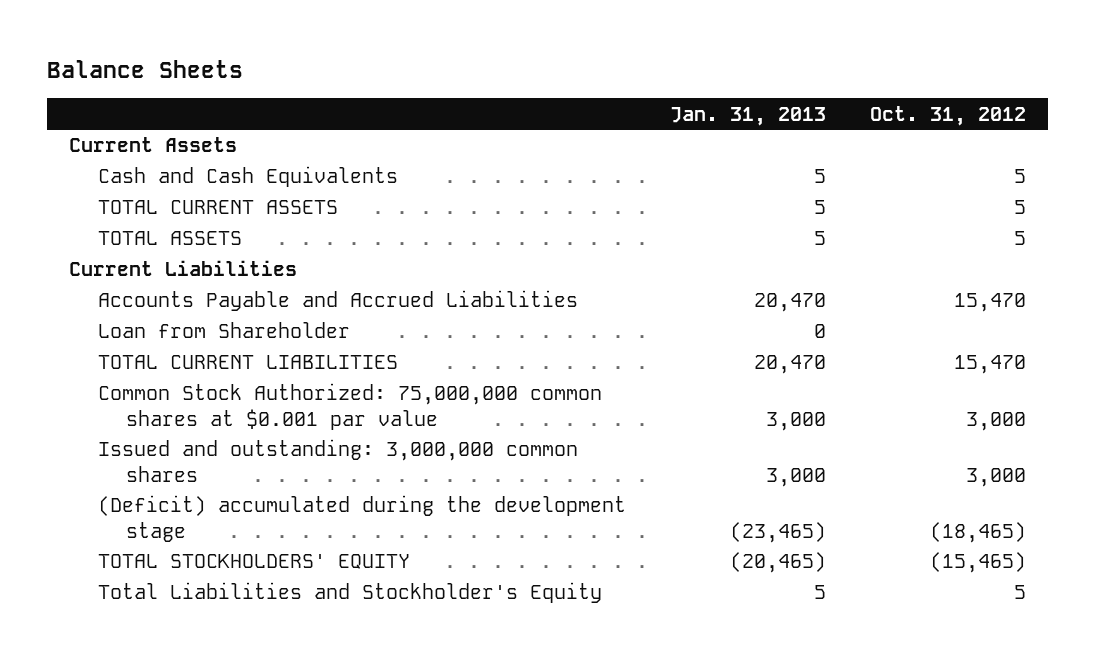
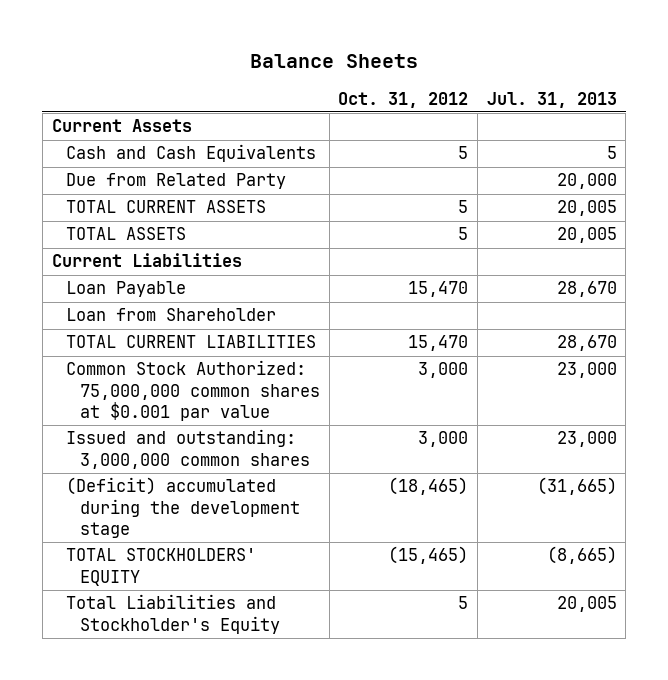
[669,106,826,126] Jan. 31, 2013 -> none
none -> [486,91,617,108] Jul. 31, 2013
none -> [65,173,286,190] Due from Related Party
[97,290,578,312] Accounts Payable and Accrued Liabilities -> [65,281,186,298] Loan Payable

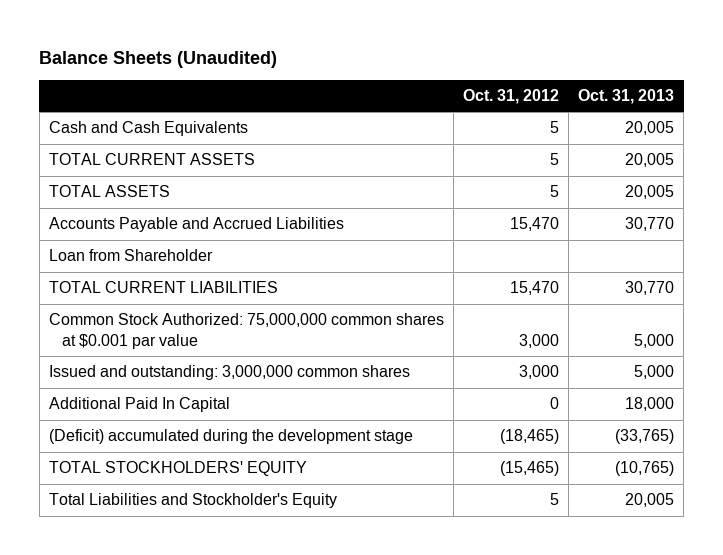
[250,54,419,69] Balance Sheets -> [39,50,278,68] Balance Sheets (Unaudited)
[486,91,617,108] Jul. 31, 2013 -> none
none -> [578,88,675,104] Oct. 31, 2013
[51,119,192,133] Current Assets -> none
[65,173,286,190] Due from Related Party -> none
[51,253,242,268] Current Liabilities -> none
[65,281,186,298] Loan Payable -> [48,217,344,233] Accounts Payable and Accrued Liabilities
none -> [48,397,230,413] Additional Paid In Capital

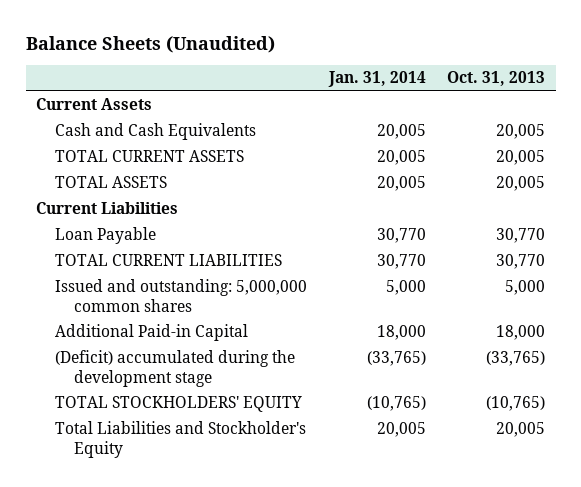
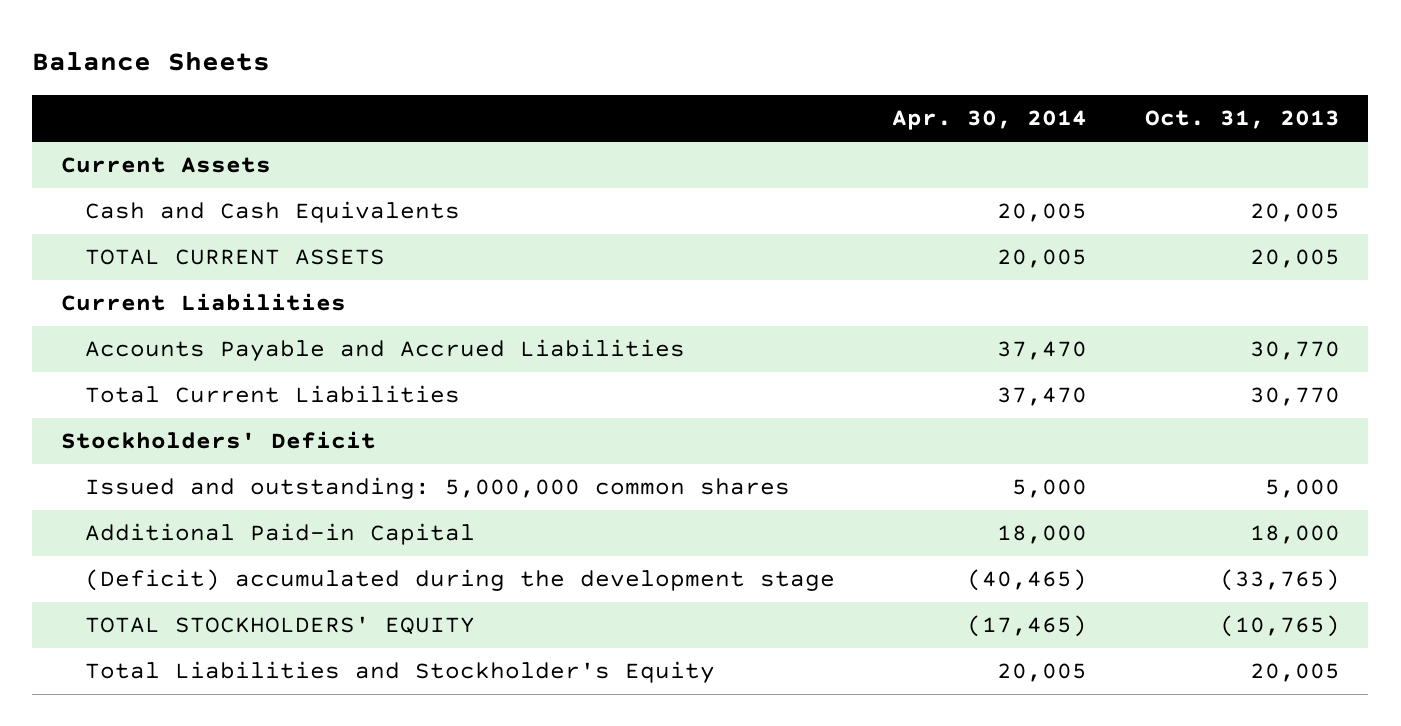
[25,35,275,53] Balance Sheets (Unaudited) -> [32,52,271,72] Balance Sheets
[327,71,426,88] Jan. 31, 2014 -> none
none -> [892,110,1088,131] Apr. 30, 2014
[54,176,167,189] TOTAL ASSETS -> none
[54,227,156,245] Loan Payable -> [84,339,685,362] Accounts Payable and Accrued Liabilities
[54,254,282,267] TOTAL CURRENT LIABILITIES -> [84,385,460,404] Total Current Liabilities
none -> [60,431,376,450] Stockholders' Deficit

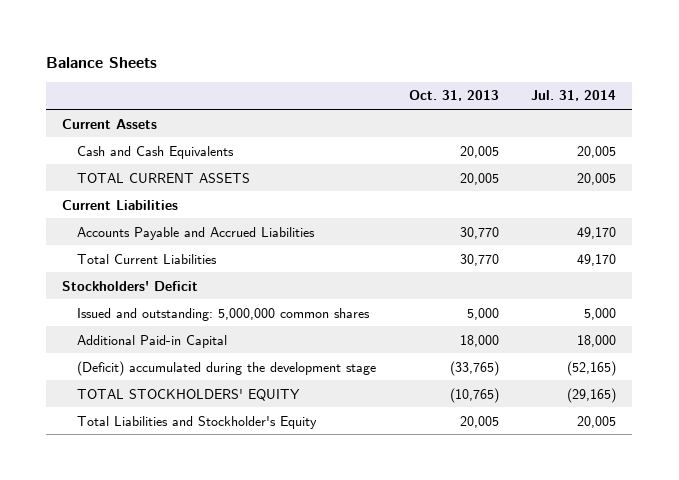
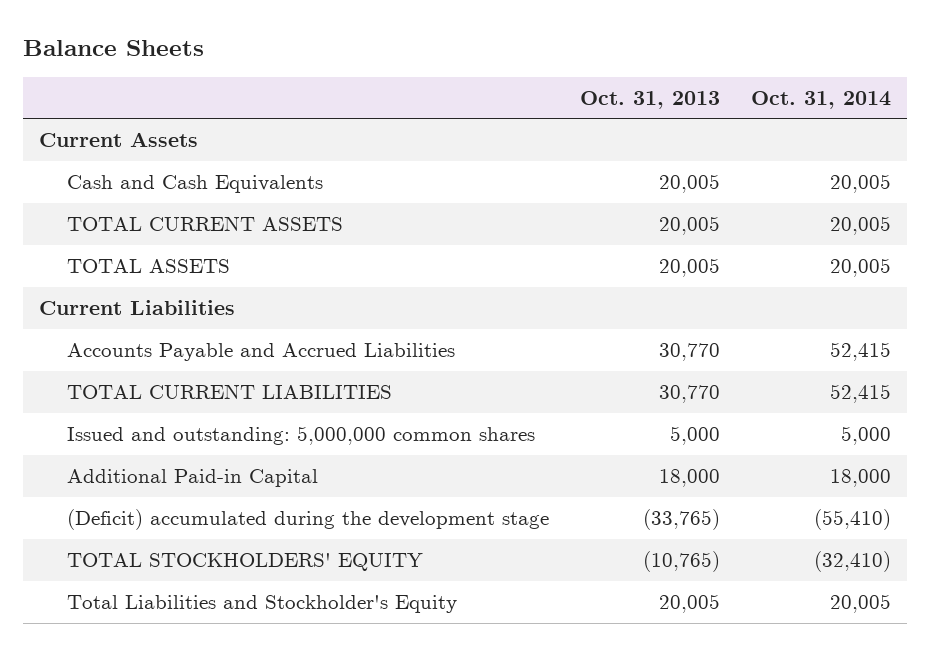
[531,90,617,102] Jul. 31, 2014 -> none
none -> [750,90,891,109] Oct. 31, 2014
none -> [66,259,230,274] TOTAL ASSETS
[62,280,199,291] Stockholders' Deficit -> none
[77,253,218,264] Total Current Liabilities -> [66,384,392,400] TOTAL CURRENT LIABILITIES

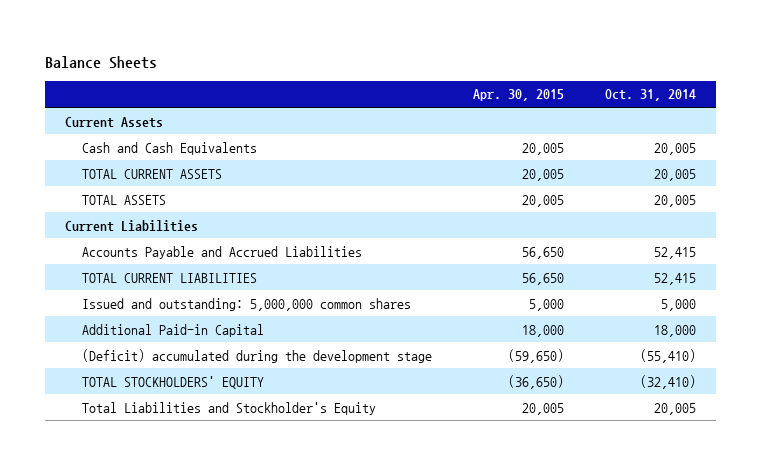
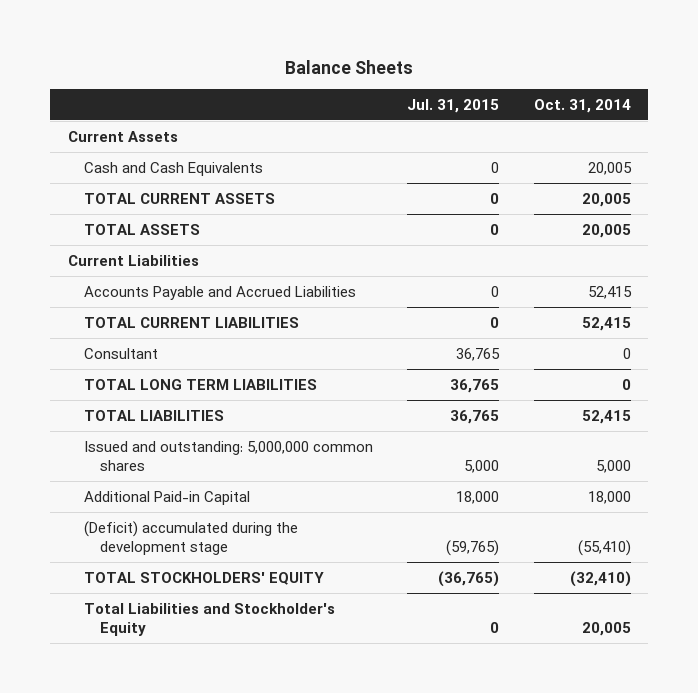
[472,89,564,102] Apr. 30, 2015 -> none
none -> [407,98,500,113] Jul. 31, 2015
none -> [83,347,158,359] Consultant
none -> [83,378,317,390] TOTAL LONG TERM LIABILITIES
none -> [83,409,224,421] TOTAL LIABILITIES

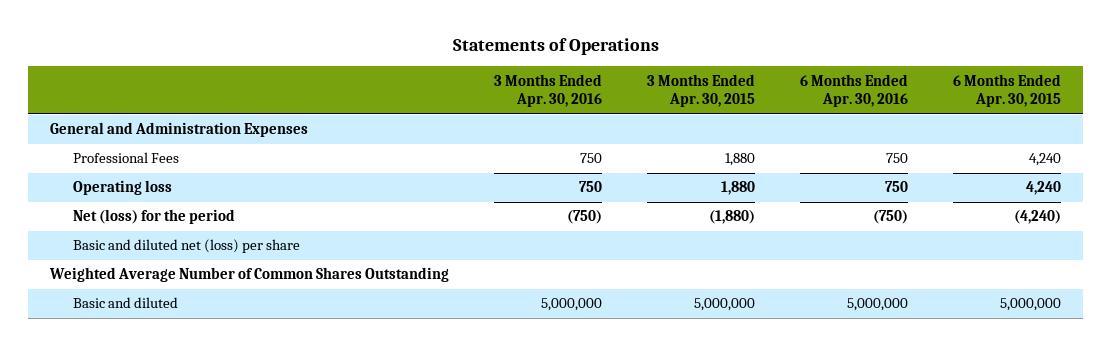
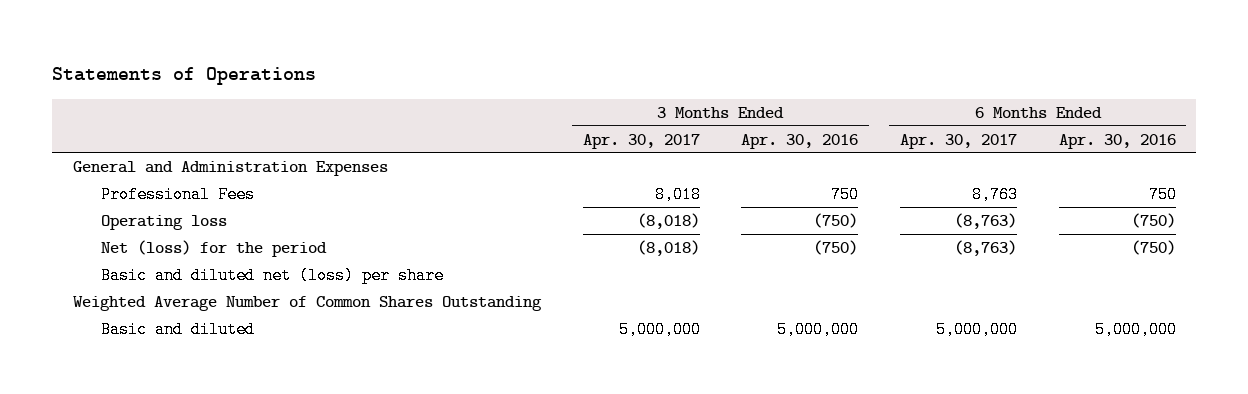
[647,73,756,108] 3 Months Ended Apr. 30, 2015 -> none
[952,73,1061,108] 6 Months Ended Apr. 30, 2015 -> none
none -> [582,133,700,149] Apr. 30, 2017
none -> [899,133,1017,149] Apr. 30, 2017
[579,181,603,193] 750 -> [813,213,859,229] (750)
[884,181,908,193] 750 -> [1130,213,1176,229] (750)

